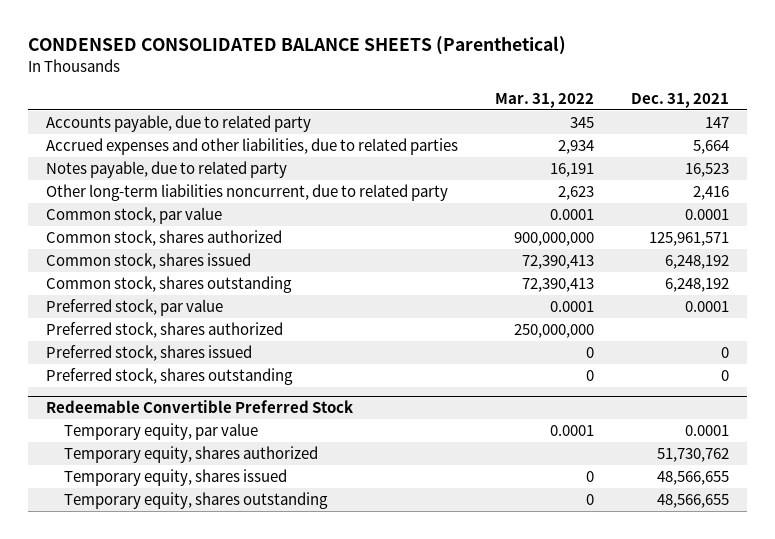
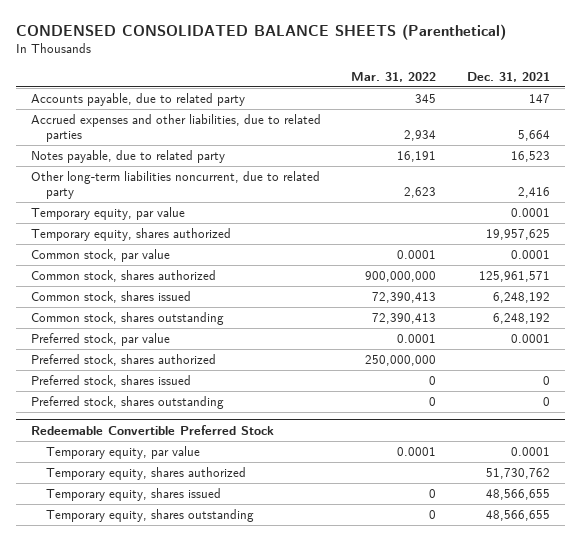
none -> [31,207,186,221] Temporary equity, par value
none -> [31,228,232,242] Temporary equity, shares authorized

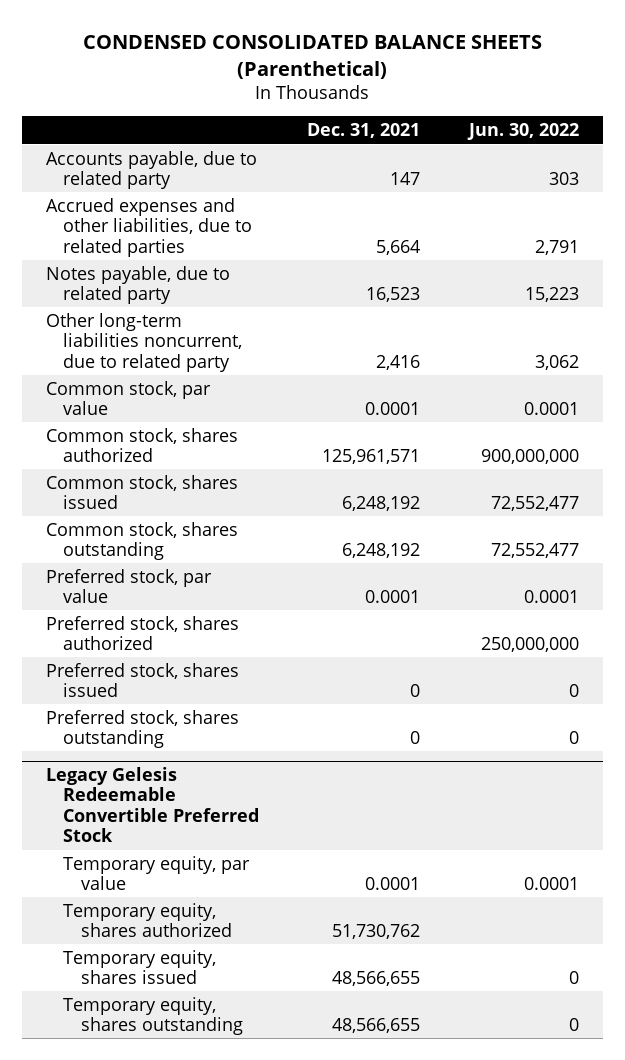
[351,71,437,82] Mar. 31, 2022 -> none
none -> [466,123,579,141] Jun. 30, 2022
[31,207,186,221] Temporary equity, par value -> none
[31,228,232,242] Temporary equity, shares authorized -> none
[31,424,275,435] Redeemable Convertible Preferred Stock -> [46,766,260,843] Legacy Gelesis Redeemable Convertible Preferred Stock

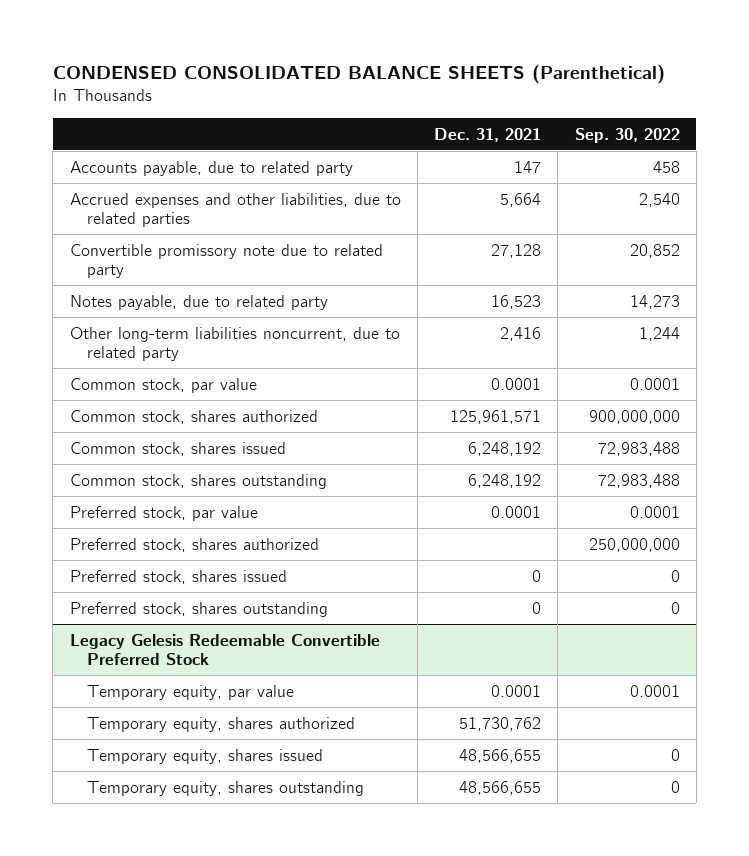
[466,123,579,141] Jun. 30, 2022 -> none
none -> [574,127,680,143] Sep. 30, 2022
none -> [69,243,383,278] Convertible promissory note due to related party

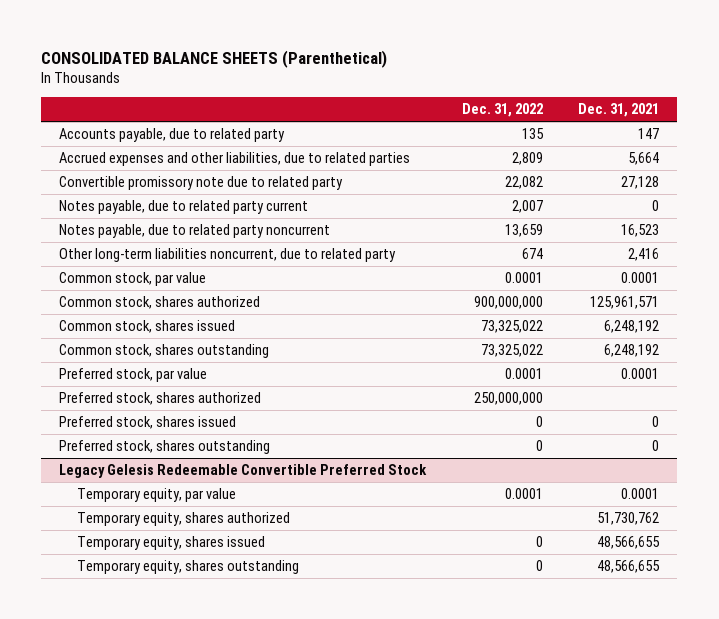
[52,63,665,84] CONDENSED CONSOLIDATED BALANCE SHEETS (Parenthetical) -> [41,49,388,68] CONSOLIDATED BALANCE SHEETS (Parenthetical)
[574,127,680,143] Sep. 30, 2022 -> none
none -> [461,103,543,118] Dec. 31, 2022
none -> [59,200,309,215] Notes payable, due to related party current
[69,294,328,310] Notes payable, due to related party -> [59,224,331,239] Notes payable, due to related party noncurrent

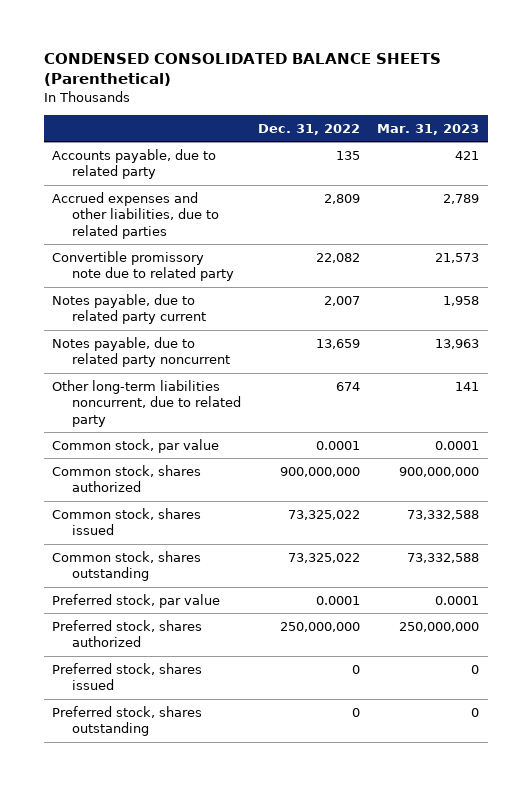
[41,49,388,68] CONSOLIDATED BALANCE SHEETS (Parenthetical) -> [43,52,441,87] CONDENSED CONSOLIDATED BALANCE SHEETS (Parenthetical)
[578,103,660,118] Dec. 31, 2021 -> none
none -> [377,123,480,135] Mar. 31, 2023
[59,464,428,479] Legacy Gelesis Redeemable Convertible Preferred Stock -> none
[77,488,237,503] Temporary equity, par value -> none
[77,512,291,527] Temporary equity, shares authorized -> none
[77,536,266,551] Temporary equity, shares issued -> none
[77,560,300,575] Temporary equity, shares outstanding -> none

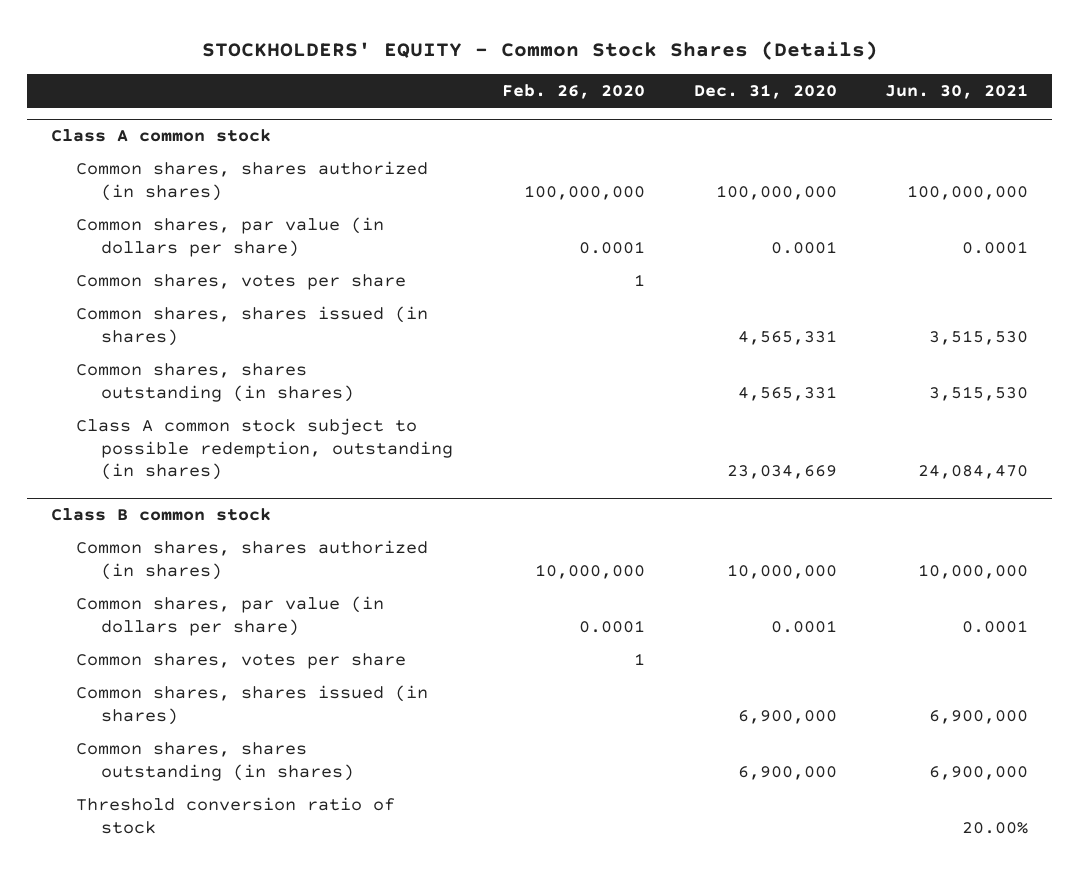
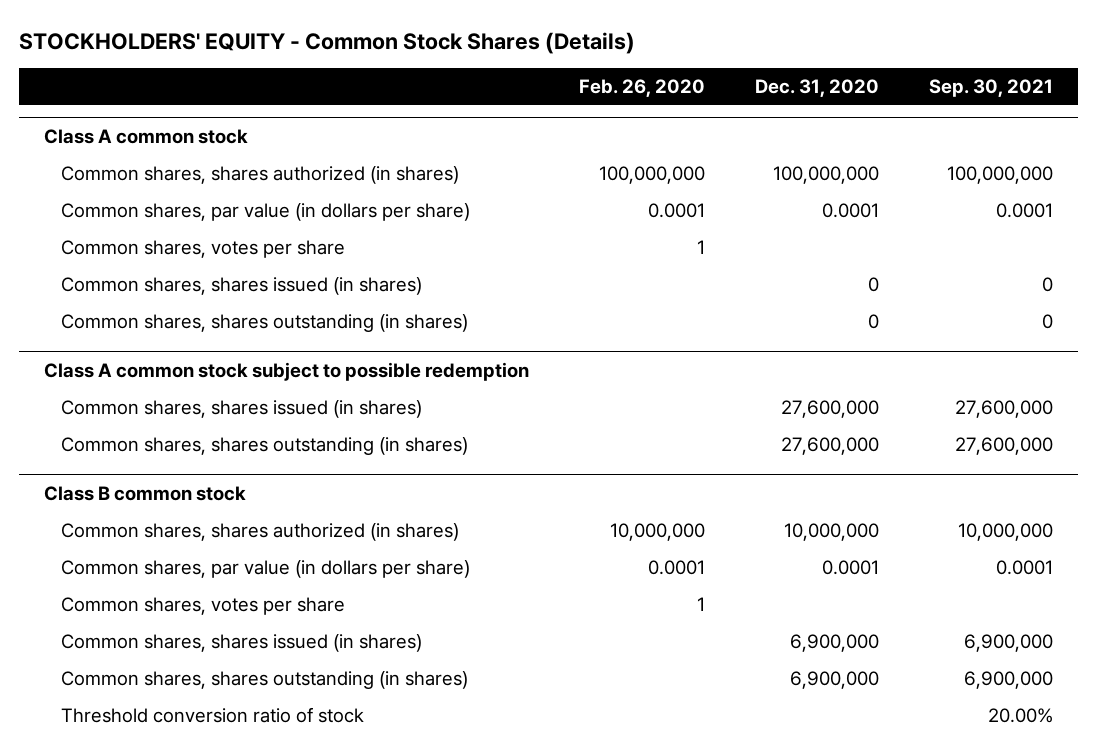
[885,84,1029,100] Jun. 30, 2021 -> none
none -> [929,78,1054,97] Sep. 30, 2021
[76,418,454,480] Class A common stock subject to possible redemption, outstanding (in shares) -> none
[737,329,837,345] 4,565,331 -> [868,277,880,293] 0
[737,385,837,401] 4,565,331 -> [868,314,880,330] 0
none -> [44,361,530,381] Class A common stock subject to possible redemption
none -> [61,400,423,419] Common shares, shares issued (in shares)
none -> [61,437,469,456] Common shares, shares outstanding (in shares)

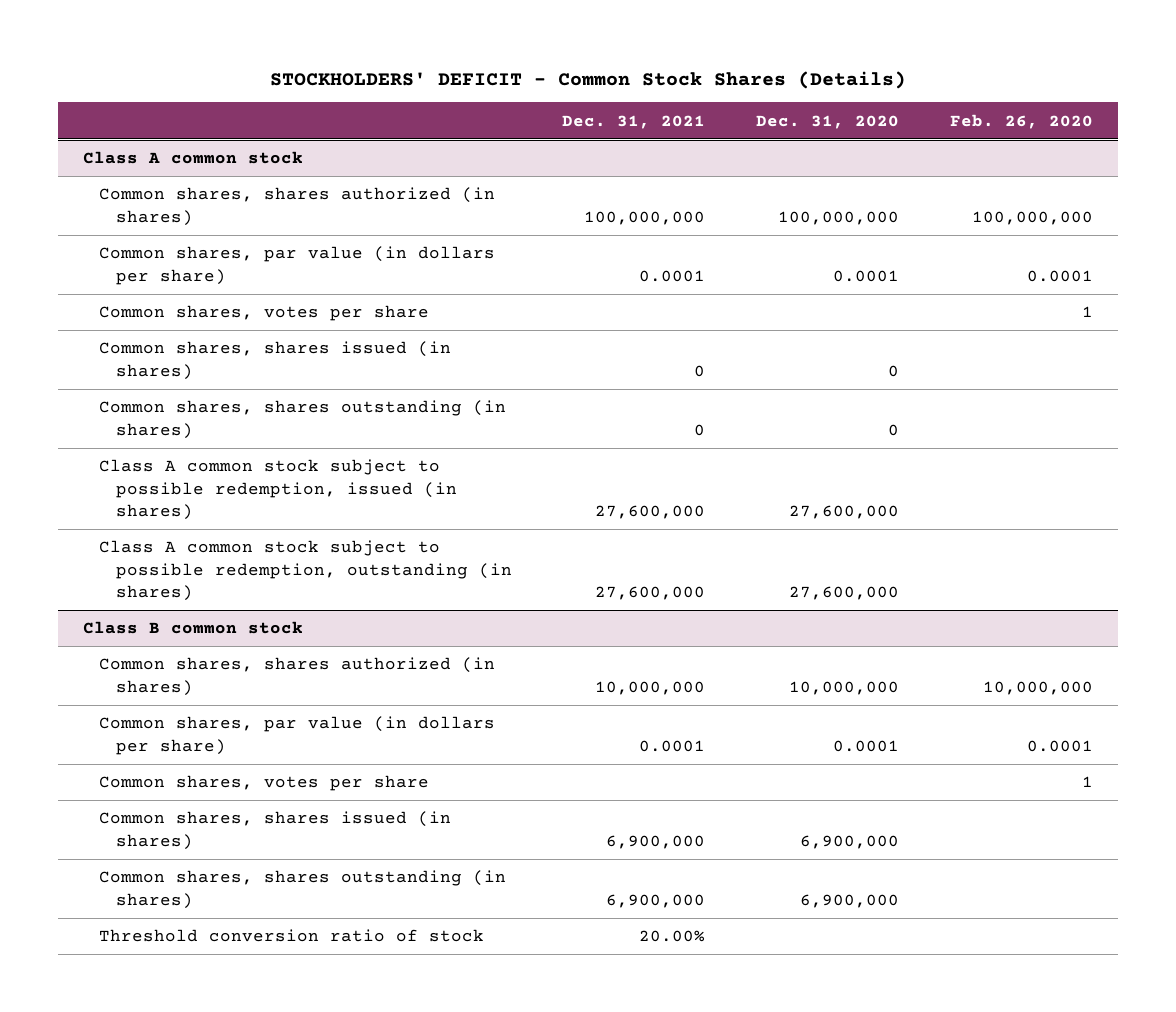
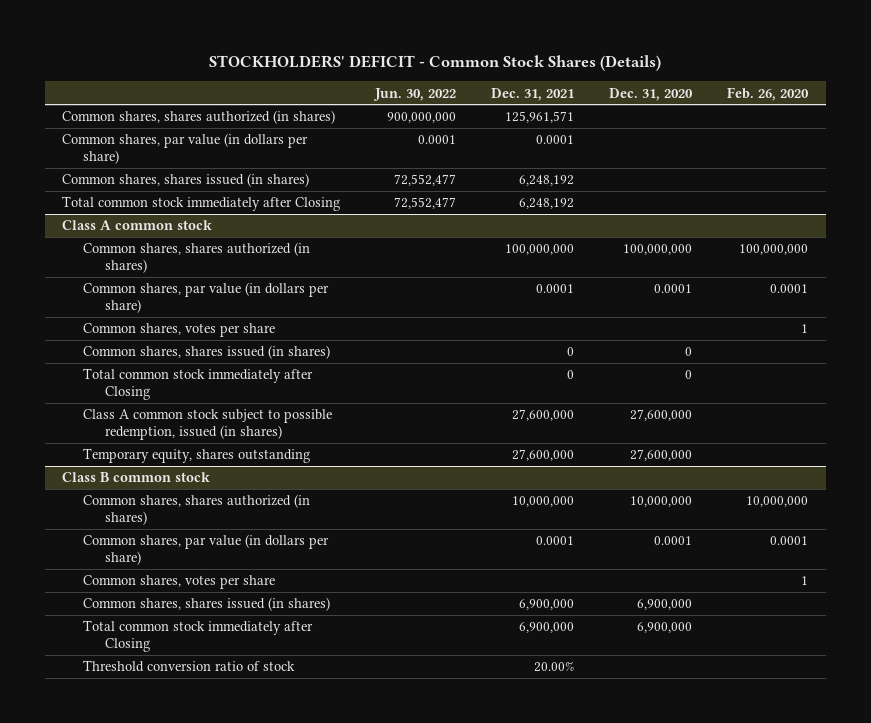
none -> [373,87,457,101] Jun. 30, 2022
none -> [62,110,336,125] Common shares, shares authorized (in shares)
none -> [62,133,309,164] Common shares, par value (in dollars per share)
none -> [62,173,310,188] Common shares, shares issued (in shares)
none -> [62,196,341,212] Total common stock immediately after Closing
[99,400,507,439] Common shares, shares outstanding (in shares) -> [83,368,314,400] Total common stock immediately after Closing
[99,540,512,601] Class A common stock subject to possible redemption, outstanding (in shares) -> [83,448,311,464] Temporary equity, shares outstanding
[99,870,507,909] Common shares, shares outstanding (in shares) -> [83,620,314,652] Total common stock immediately after Closing

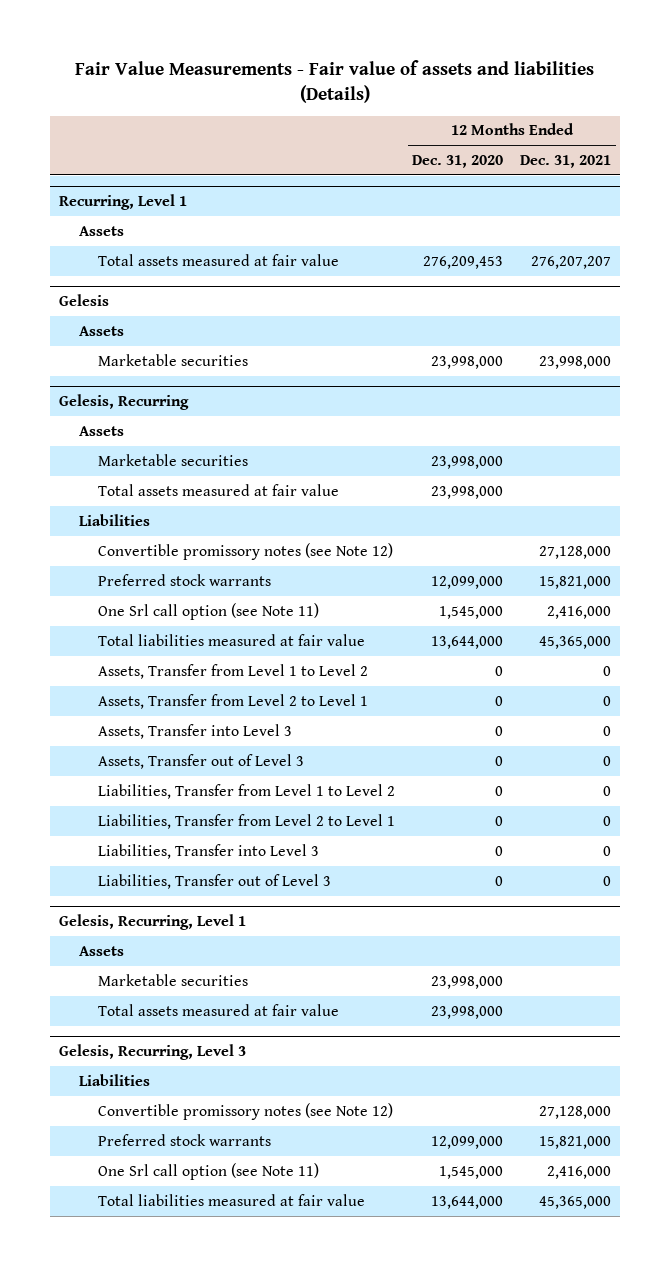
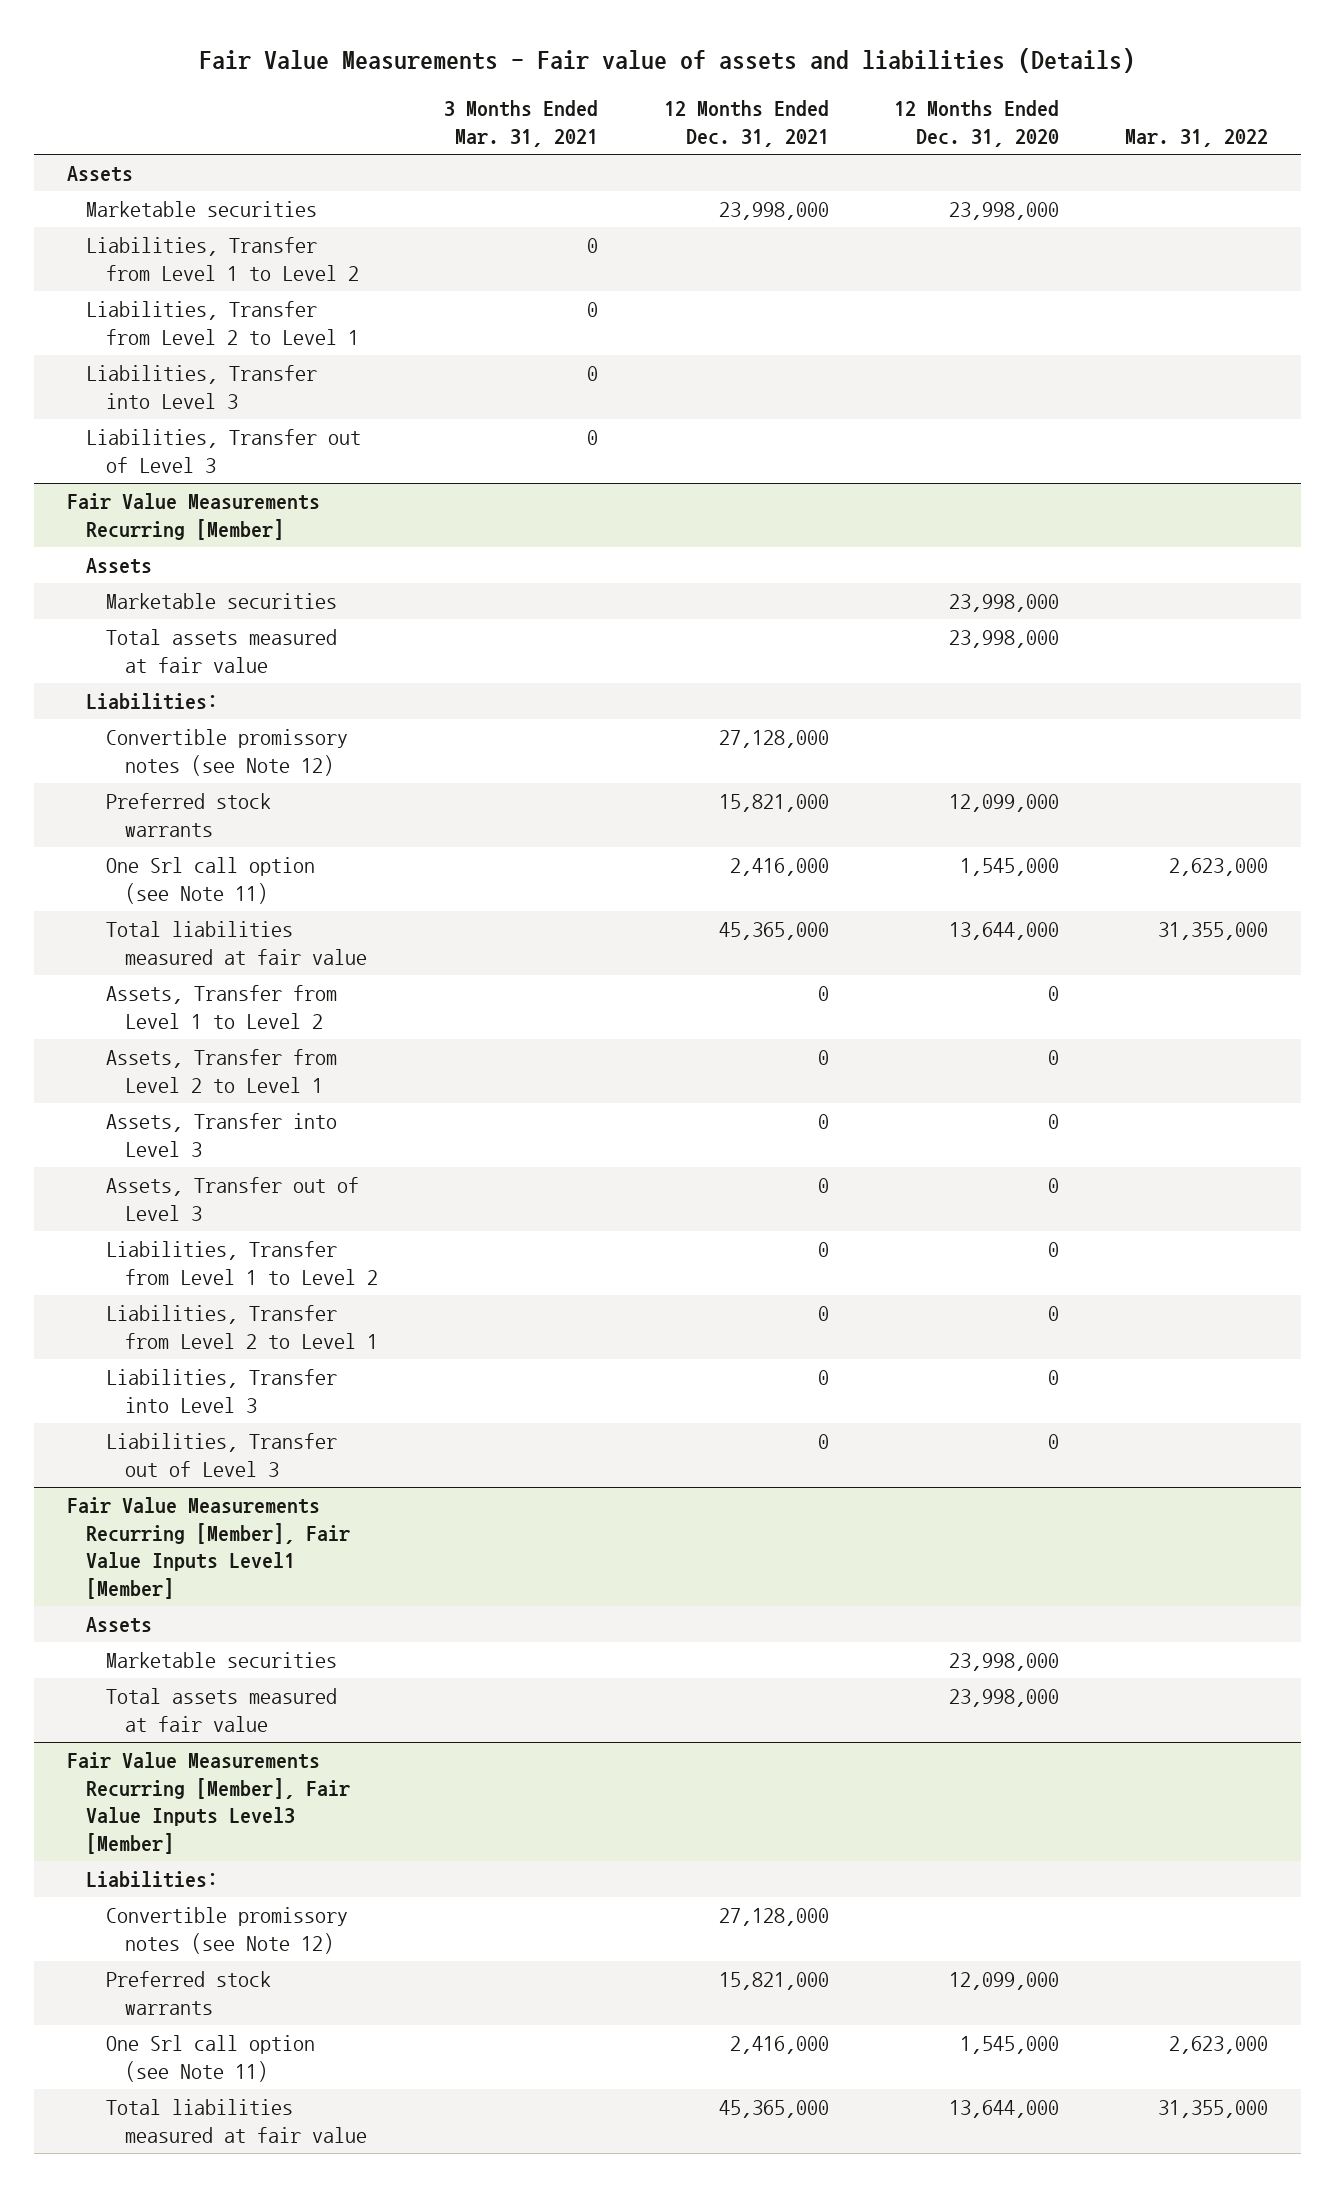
none -> [443,100,598,148] 3 Months Ended Mar. 31, 2021
none -> [1124,129,1268,148] Mar. 31, 2022
[58,193,187,210] Recurring, Level 1 -> none
[98,253,340,266] Total assets measured at fair value -> none
[58,293,109,306] Gelesis -> none
[78,325,124,336] Assets -> none
[58,393,189,410] Gelesis, Recurring -> none
none -> [86,237,359,281] Liabilities, Transfer from Level 1 to Level 2
none -> [86,301,359,345] Liabilities, Transfer from Level 2 to Level 1
none -> [86,365,318,409] Liabilities, Transfer into Level 3
none -> [86,429,362,473] Liabilities, Transfer out of Level 3
none -> [66,493,320,540] Fair Value Measurements Recurring [Member]
[78,513,150,526] Liabilities -> [86,693,219,711] Liabilities:
[58,913,246,930] Gelesis, Recurring, Level 1 -> none
none -> [66,1497,351,1600] Fair Value Measurements Recurring [Member], Fair Value Inputs Level1 [Member]
[58,1043,246,1060] Gelesis, Recurring, Level 3 -> none
none -> [66,1752,351,1855] Fair Value Measurements Recurring [Member], Fair Value Inputs Level3 [Member]
[78,1073,150,1086] Liabilities -> [86,1871,219,1889] Liabilities:

